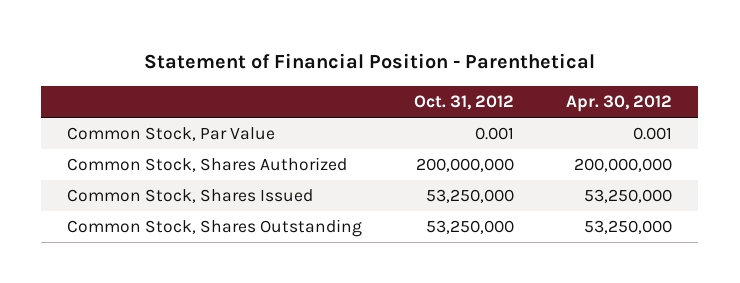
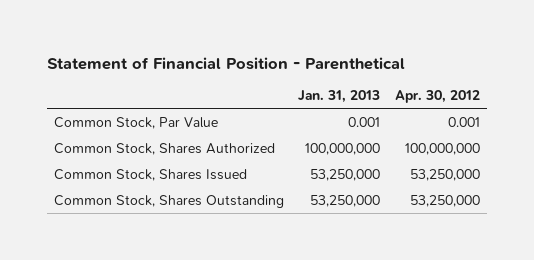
[414,94,515,110] Oct. 31, 2012 -> none
none -> [298,90,381,104] Jan. 31, 2013
[574,158,673,173] 200,000,000 -> [404,142,480,155] 100,000,000

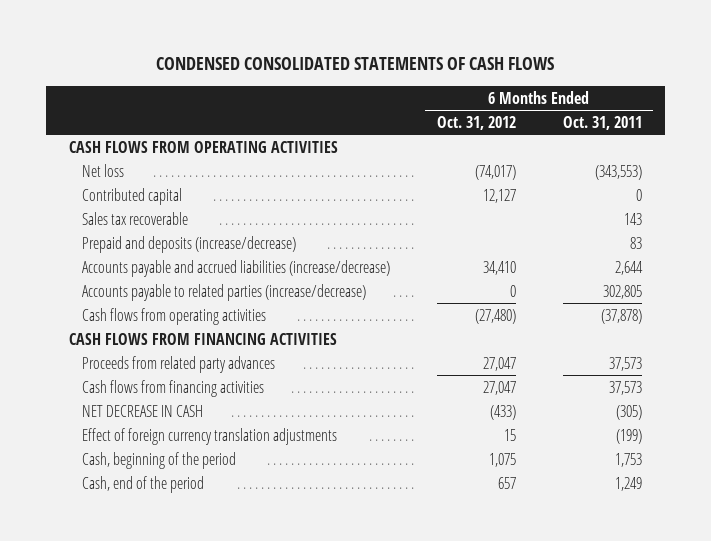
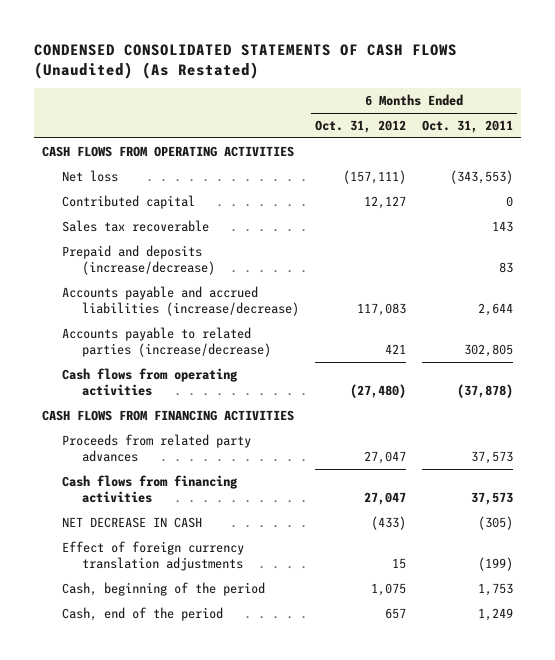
[156,57,555,71] CONDENSED CONSOLIDATED STATEMENTS OF CASH FLOWS -> [34,43,458,80] CONDENSED CONSOLIDATED STATEMENTS OF CASH FLOWS (Unaudited) (As Restated)
[475,164,517,180] (74,017) -> [342,169,406,184] (157,111)
[483,260,517,275] 34,410 -> [356,303,406,317] 117,083
[510,284,517,297] 0 -> [384,344,406,355] 421

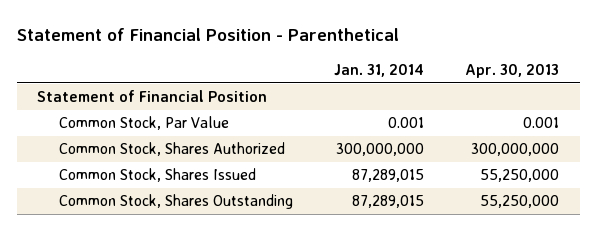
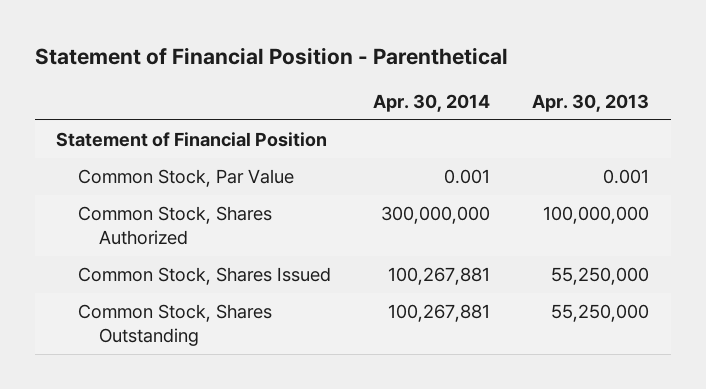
[333,63,424,77] Jan. 31, 2014 -> none
none -> [373,93,491,112] Apr. 30, 2014
[471,143,560,157] 300,000,000 -> [543,206,650,225] 100,000,000

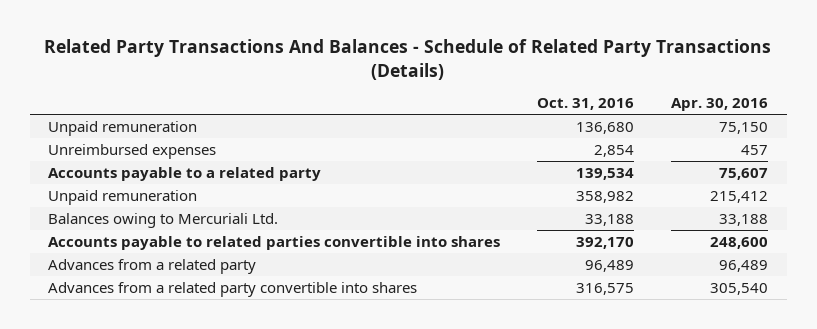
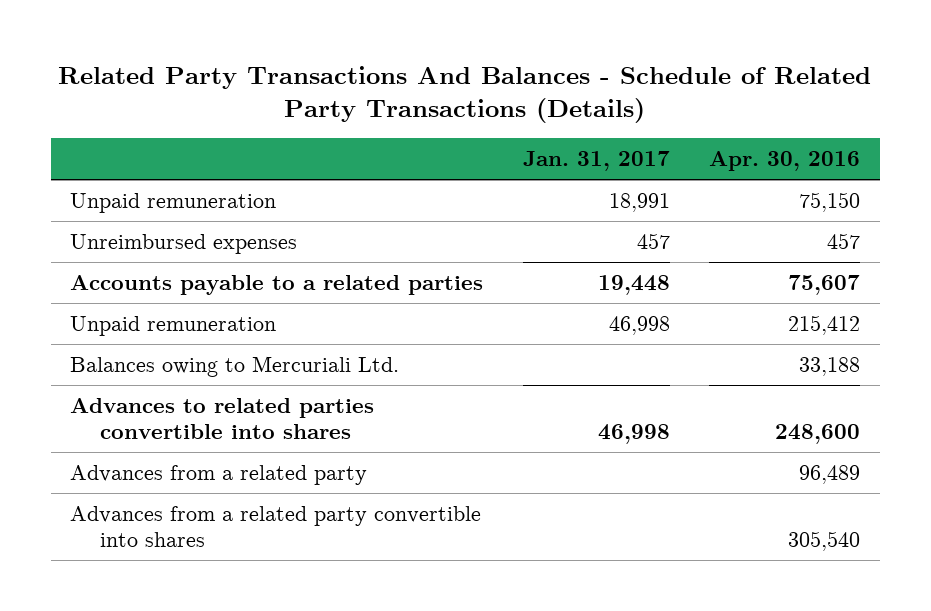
[537,98,635,111] Oct. 31, 2016 -> none
none -> [522,150,670,171] Jan. 31, 2017
[48,166,322,181] Accounts payable to a related party -> [70,275,484,296] Accounts payable to a related parties
[48,235,501,250] Accounts payable to related parties convertible into shares -> [70,398,375,439] Advances to related parties convertible into shares

